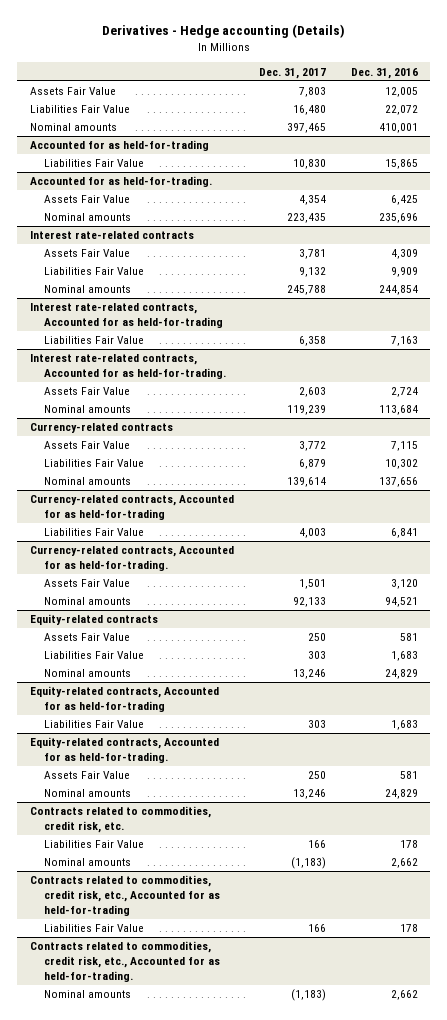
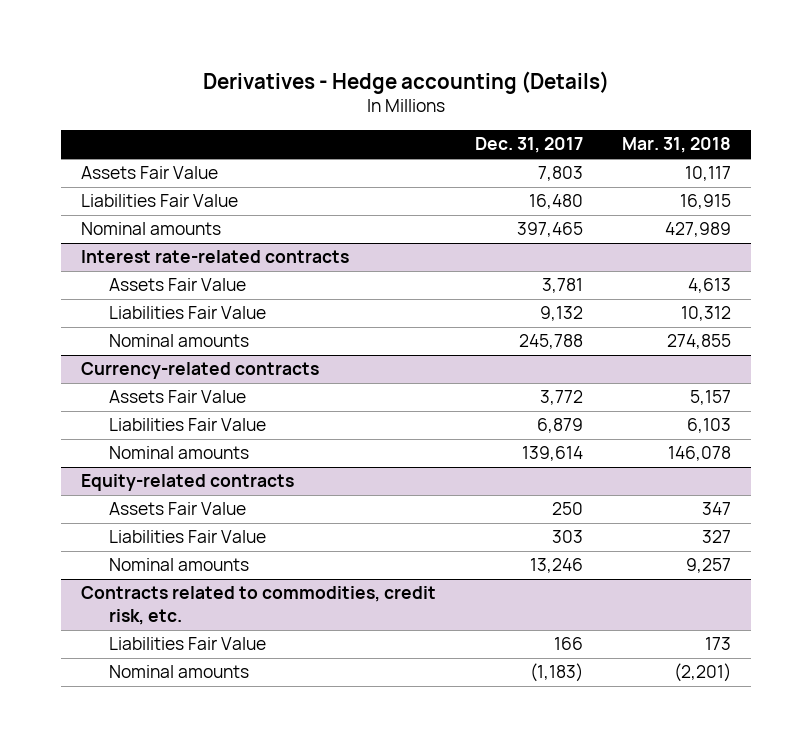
[350,67,418,79] Dec. 31, 2016 -> none
none -> [622,137,732,154] Mar. 31, 2018
[29,140,209,152] Accounted for as held-for-trading -> none
[43,159,144,168] Liabilities Fair Value -> none
[29,176,212,188] Accounted for as held-for-trading. -> none
[43,195,130,204] Assets Fair Value -> none
[43,213,131,222] Nominal amounts -> none
[29,303,223,328] Interest rate-related contracts, Accounted for as held-for-trading -> none
[43,336,144,345] Liabilities Fair Value -> none
[29,354,226,379] Interest rate-related contracts, Accounted for as held-for-trading. -> none
[43,387,130,396] Assets Fair Value -> none
[43,405,131,414] Nominal amounts -> none
[29,495,234,520] Currency-related contracts, Accounted for as held-for-trading -> none
[43,528,144,537] Liabilities Fair Value -> none
[29,546,234,571] Currency-related contracts, Accounted for as held-for-trading. -> none
[43,579,130,588] Assets Fair Value -> none
[43,597,131,606] Nominal amounts -> none
[29,686,219,712] Equity-related contracts, Accounted for as held-for-trading -> none
[43,720,144,729] Liabilities Fair Value -> none
[29,737,219,763] Equity-related contracts, Accounted for as held-for-trading. -> none
[43,771,130,780] Assets Fair Value -> none
[43,789,131,798] Nominal amounts -> none
[29,875,220,916] Contracts related to commodities, credit risk, etc., Accounted for as held-for-trading -> none
[43,924,144,933] Liabilities Fair Value -> none
[29,941,220,982] Contracts related to commodities, credit risk, etc., Accounted for as held-for-trading. -> none
[43,990,131,999] Nominal amounts -> none

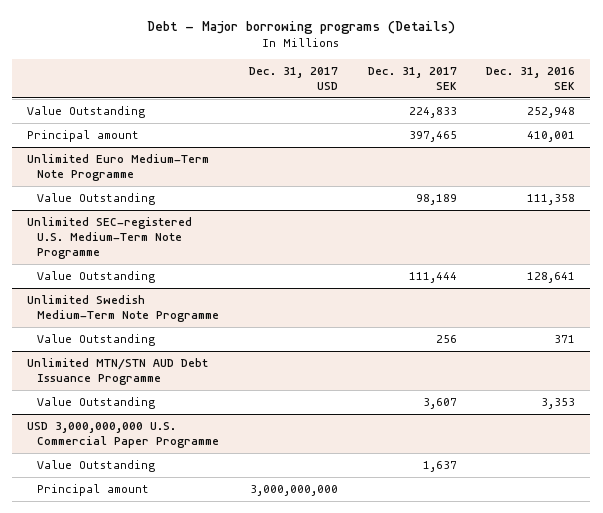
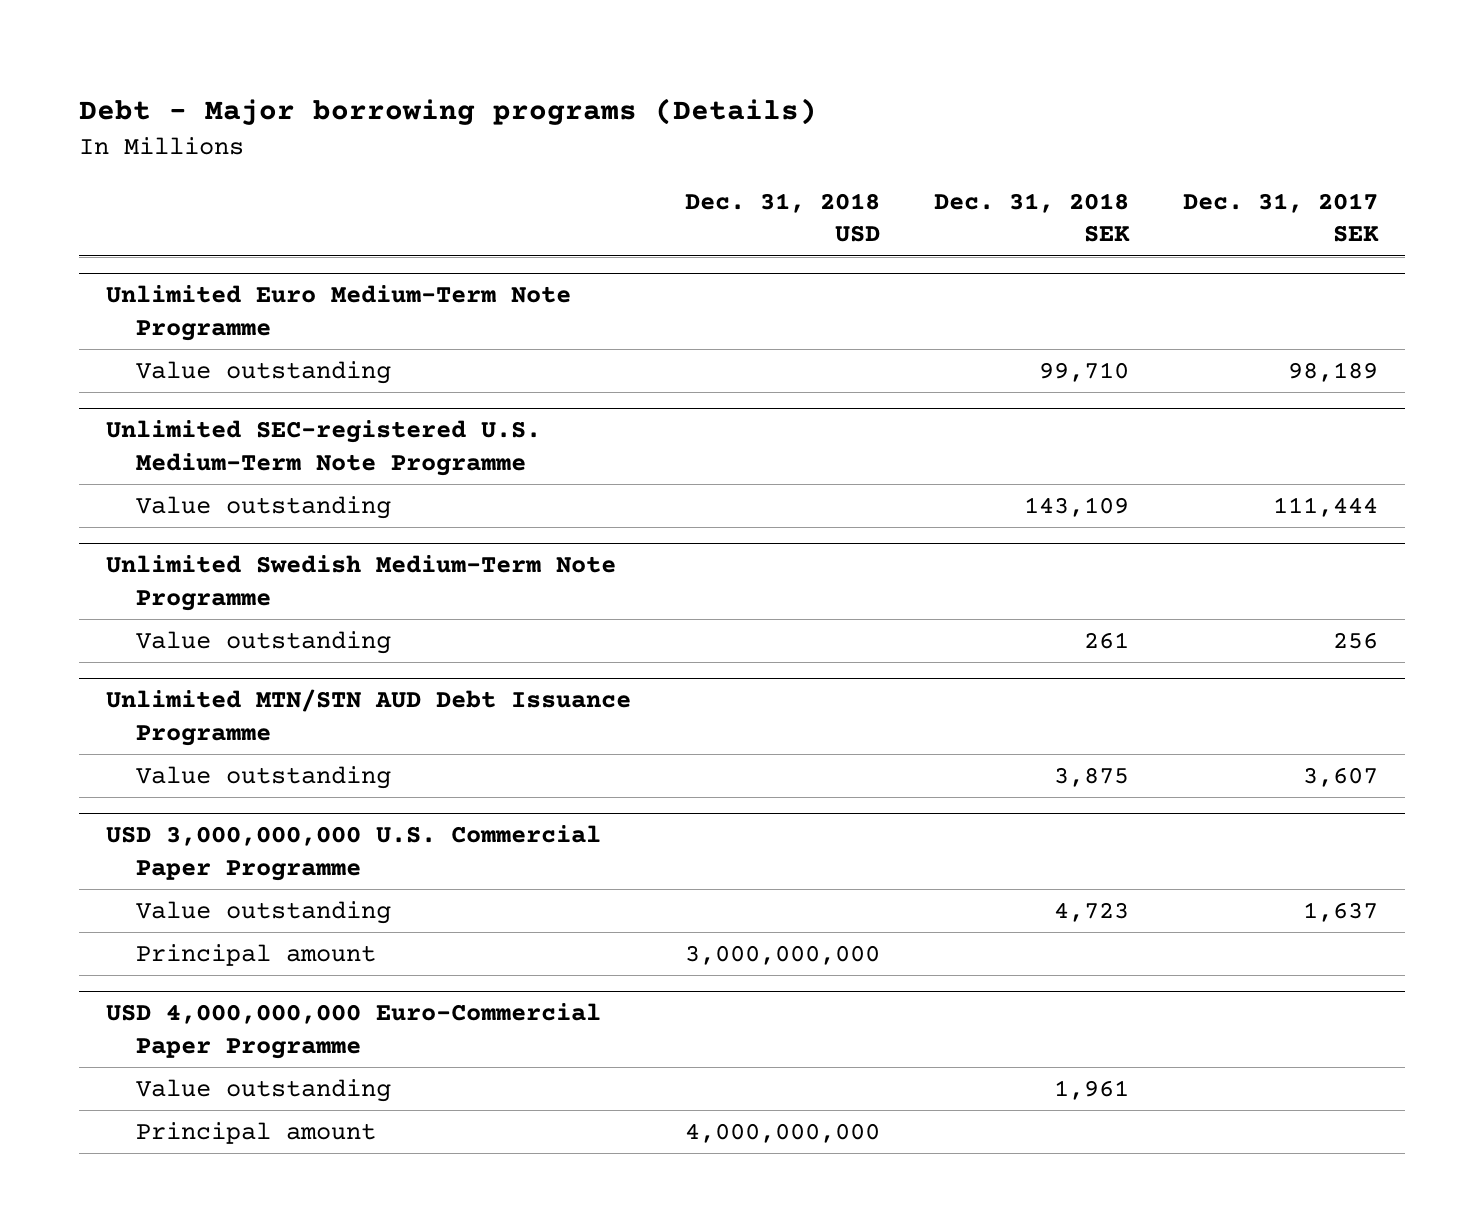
[249,66,339,90] Dec. 31, 2017 USD -> none
[486,66,576,90] Dec. 31, 2016 SEK -> none
none -> [685,192,881,243] Dec. 31, 2018 USD
none -> [934,192,1131,243] Dec. 31, 2018 SEK
[27,105,146,118] Value Outstanding -> none
[27,129,140,142] Principal amount -> none
[37,192,156,205] Value Outstanding -> [136,361,392,385] Value outstanding
[37,270,156,283] Value Outstanding -> [136,496,392,520] Value outstanding
[37,333,156,346] Value Outstanding -> [136,631,392,655] Value outstanding
[37,396,156,409] Value Outstanding -> [136,766,392,790] Value outstanding
[37,459,156,472] Value Outstanding -> [136,901,392,925] Value outstanding
none -> [106,1003,602,1060] USD 4,000,000,000 Euro-Commercial Paper Programme
none -> [136,1079,392,1103] Value outstanding
none -> [136,1122,377,1145] Principal amount

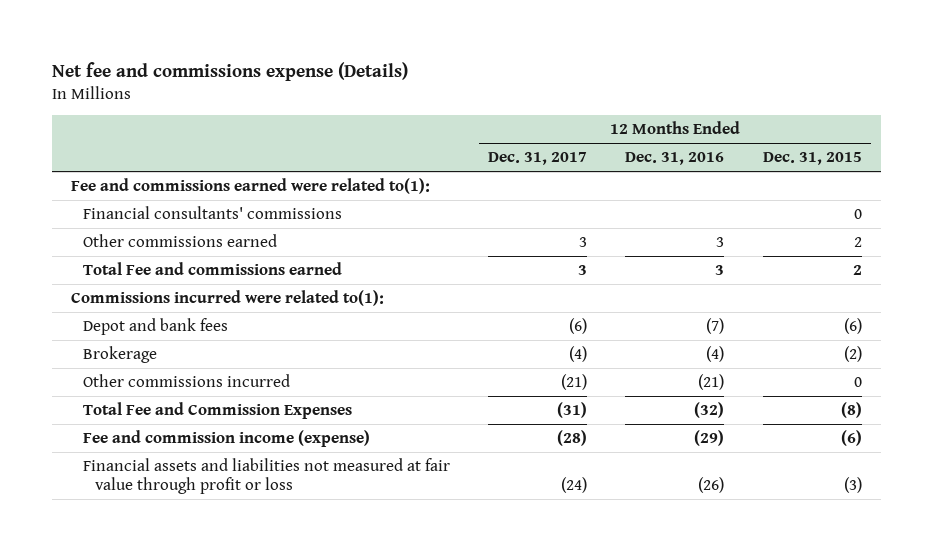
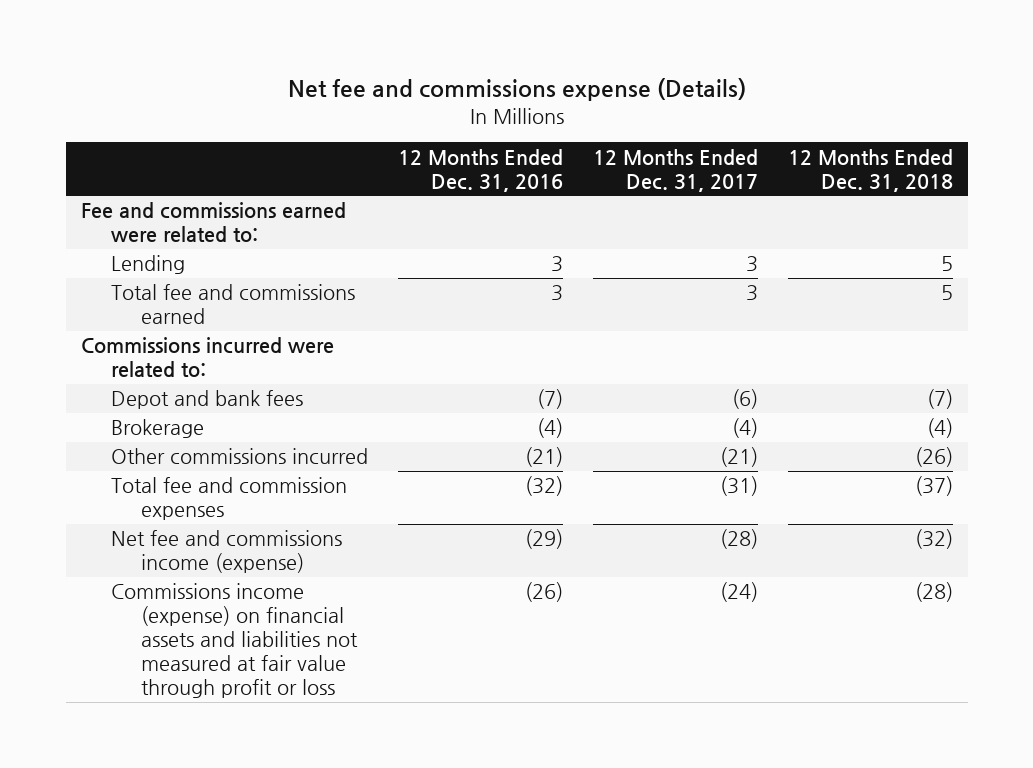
[762,152,862,166] Dec. 31, 2015 -> none
none -> [787,148,953,192] 12 Months Ended Dec. 31, 2018
[82,206,342,220] Financial consultants' commissions -> none
[82,234,277,248] Other commissions earned -> none
[70,178,430,195] Fee and commissions earned were related to(1): -> [80,202,346,243] Fee and commissions earned were related to:
none -> [110,255,185,275] Lending
[82,262,342,276] Total Fee and commissions earned -> [110,284,355,325] Total fee and commissions earned
[70,290,384,307] Commissions incurred were related to(1): -> [80,337,334,378] Commissions incurred were related to:
[82,402,352,420] Total Fee and Commission Expenses -> [110,477,347,521] Total fee and commission expenses
[82,430,370,448] Fee and commission income (expense) -> [110,530,342,574] Net fee and commissions income (expense)
[82,458,450,495] Financial assets and liabilities not measured at fair value through profit or loss -> [110,583,358,699] Commissions income (expense) on financial assets and liabilities not measured at fair value through profit or loss

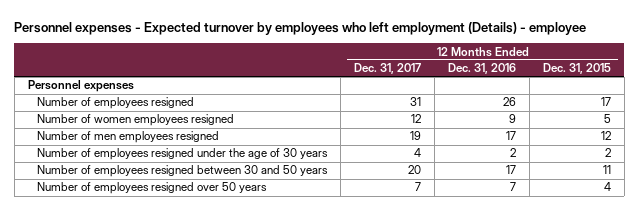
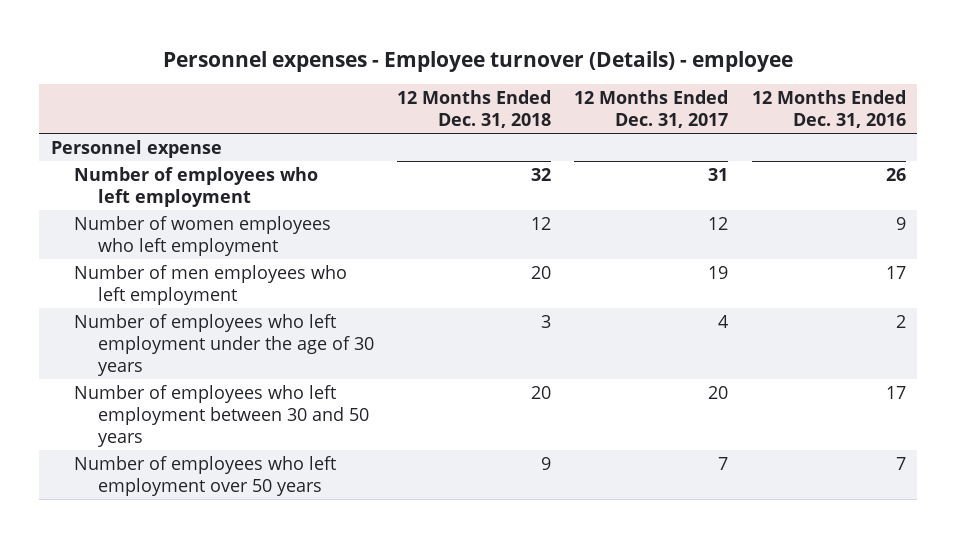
[14,21,587,35] Personnel expenses - Expected turnover by employees who left employment (Details) - employee -> [163,50,794,72] Personnel expenses - Employee turnover (Details) - employee
[542,63,611,75] Dec. 31, 2015 -> none
none -> [396,90,551,129] 12 Months Ended Dec. 31, 2018
[27,80,134,93] Personnel expenses -> [50,139,222,158] Personnel expense
[37,97,195,110] Number of employees resigned -> [74,166,319,207] Number of employees who left employment
[37,114,235,127] Number of women employees resigned -> [74,215,332,256] Number of women employees who left employment
[37,131,220,144] Number of men employees resigned -> [74,264,348,305] Number of men employees who left employment
[37,148,329,161] Number of employees resigned under the age of 30 years -> [74,313,374,376] Number of employees who left employment under the age of 30 years
[37,165,329,178] Number of employees resigned between 30 and 50 years -> [74,384,369,447] Number of employees who left employment between 30 and 50 years
[37,182,268,195] Number of employees resigned over 50 years -> [74,455,337,496] Number of employees who left employment over 50 years

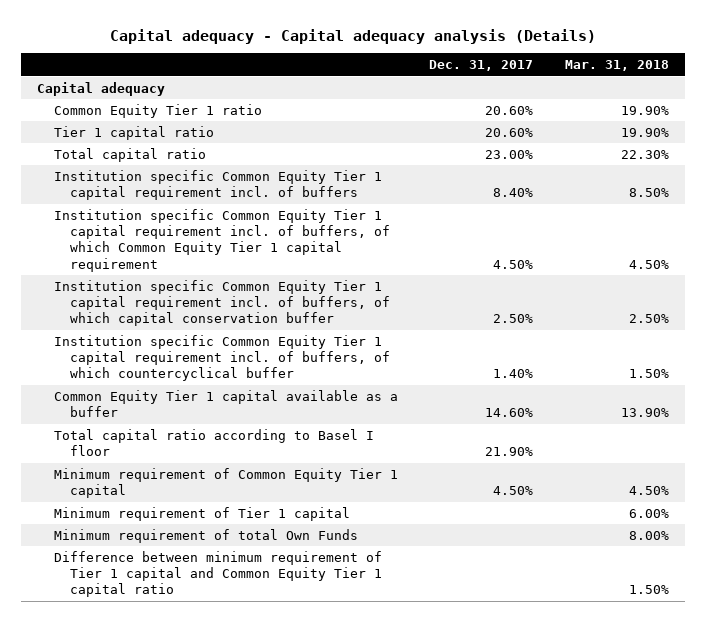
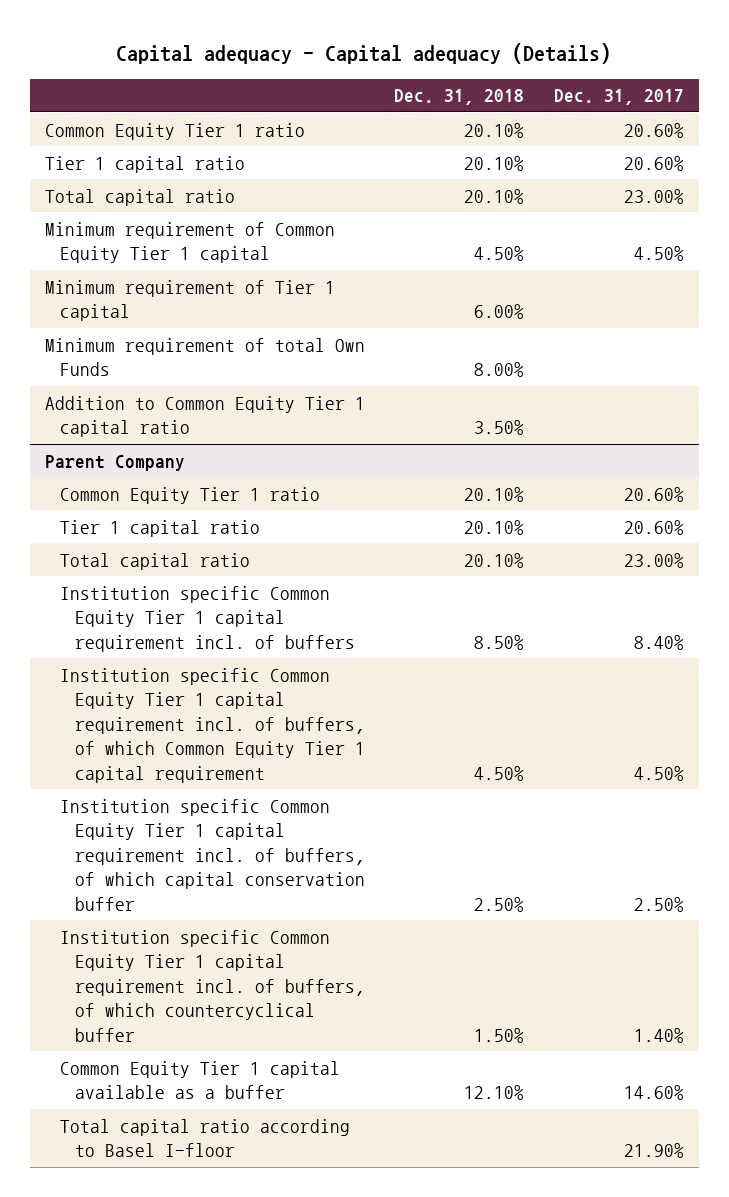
[109,28,596,44] Capital adequacy - Capital adequacy analysis (Details) -> [116,42,612,64] Capital adequacy - Capital adequacy (Details)
[564,60,669,72] Mar. 31, 2018 -> none
none -> [394,89,525,106] Dec. 31, 2018
[36,81,165,96] Capital adequacy -> none
[53,467,398,499] Minimum requirement of Common Equity Tier 1 capital -> [44,221,335,264] Minimum requirement of Common Equity Tier 1 capital
[53,506,350,521] Minimum requirement of Tier 1 capital -> [44,279,335,322] Minimum requirement of Tier 1 capital
[53,528,358,543] Minimum requirement of total Own Funds -> [44,337,365,377] Minimum requirement of total Own Funds
none -> [44,395,365,438] Addition to Common Equity Tier 1 capital ratio
none -> [44,454,185,471] Parent Company
none -> [59,486,320,504] Common Equity Tier 1 ratio
none -> [59,519,260,537] Tier 1 capital ratio
none -> [59,552,250,570] Total capital ratio
[53,550,383,598] Difference between minimum requirement of Tier 1 capital and Common Equity Tier 1 capital ratio -> none
[53,428,374,457] Total capital ratio according to Basel I floor -> [59,1118,350,1158] Total capital ratio according to Basel I-floor

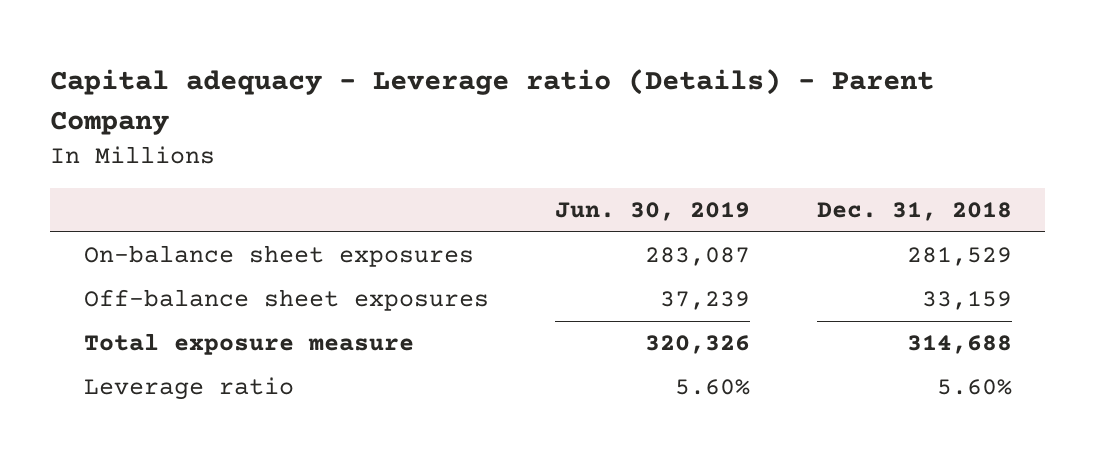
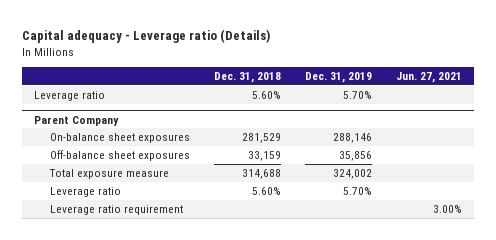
[50,69,935,135] Capital adequacy - Leverage ratio (Details) - Parent Company -> [22,29,271,44] Capital adequacy - Leverage ratio (Details)
[555,202,751,222] Jun. 30, 2019 -> none
none -> [304,72,372,84] Dec. 31, 2019
none -> [395,72,462,84] Jun. 27, 2021
none -> [34,90,106,101] Leverage ratio
none -> [34,115,120,126] Parent Company
none -> [49,204,183,215] Leverage ratio requirement

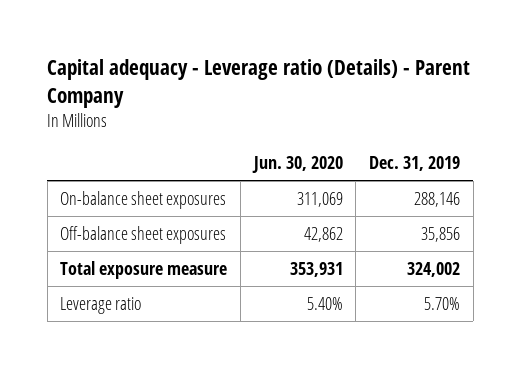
[22,29,271,44] Capital adequacy - Leverage ratio (Details) -> [47,59,471,109] Capital adequacy - Leverage ratio (Details) - Parent Company
[213,72,281,84] Dec. 31, 2018 -> none
[395,72,462,84] Jun. 27, 2021 -> none
none -> [251,156,343,174] Jun. 30, 2020
[34,90,106,101] Leverage ratio -> none
[34,115,120,126] Parent Company -> none
[49,204,183,215] Leverage ratio requirement -> none

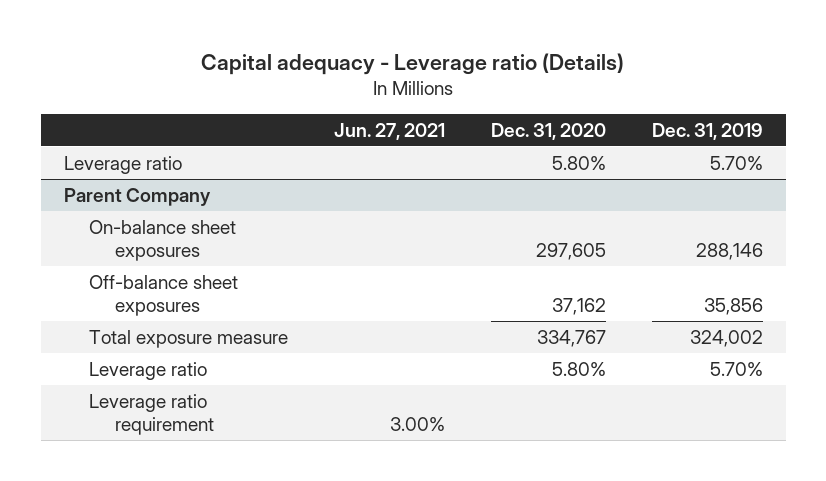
[47,59,471,109] Capital adequacy - Leverage ratio (Details) - Parent Company -> [201,52,625,75] Capital adequacy - Leverage ratio (Details)
[251,156,343,174] Jun. 30, 2020 -> none
none -> [334,122,446,140] Jun. 27, 2021
none -> [491,122,607,140] Dec. 31, 2020
none -> [63,155,182,174] Leverage ratio
none -> [63,187,211,206] Parent Company
none -> [89,393,215,435] Leverage ratio requirement

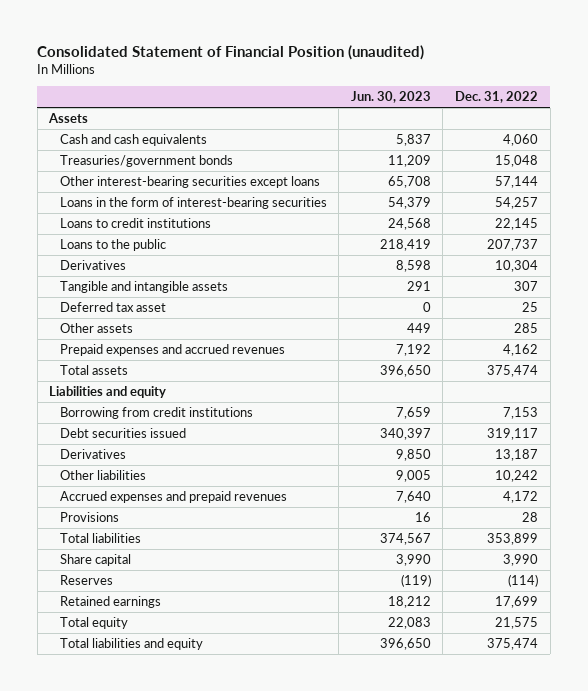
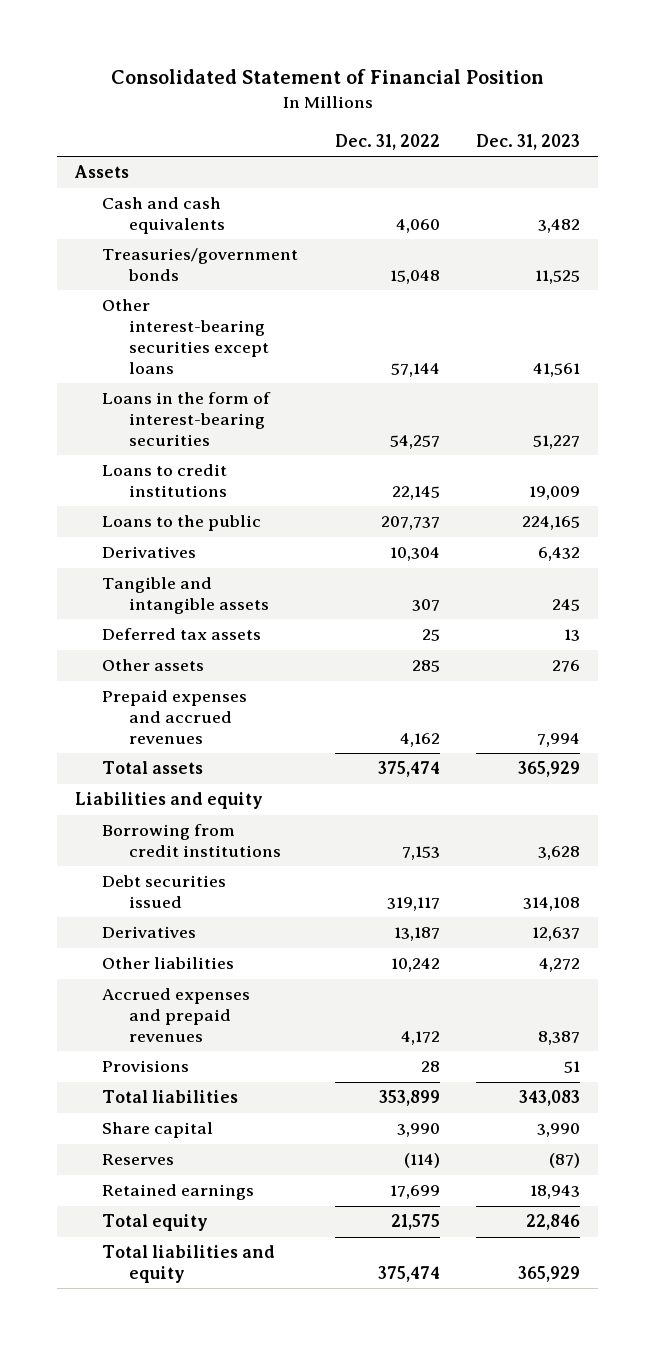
[37,44,425,60] Consolidated Statement of Financial Position (unaudited) -> [110,69,544,85] Consolidated Statement of Financial Position
[350,91,431,104] Jun. 30, 2023 -> none
none -> [475,134,580,151] Dec. 31, 2023
[59,301,166,312] Deferred tax asset -> [102,628,262,641] Deferred tax assets

